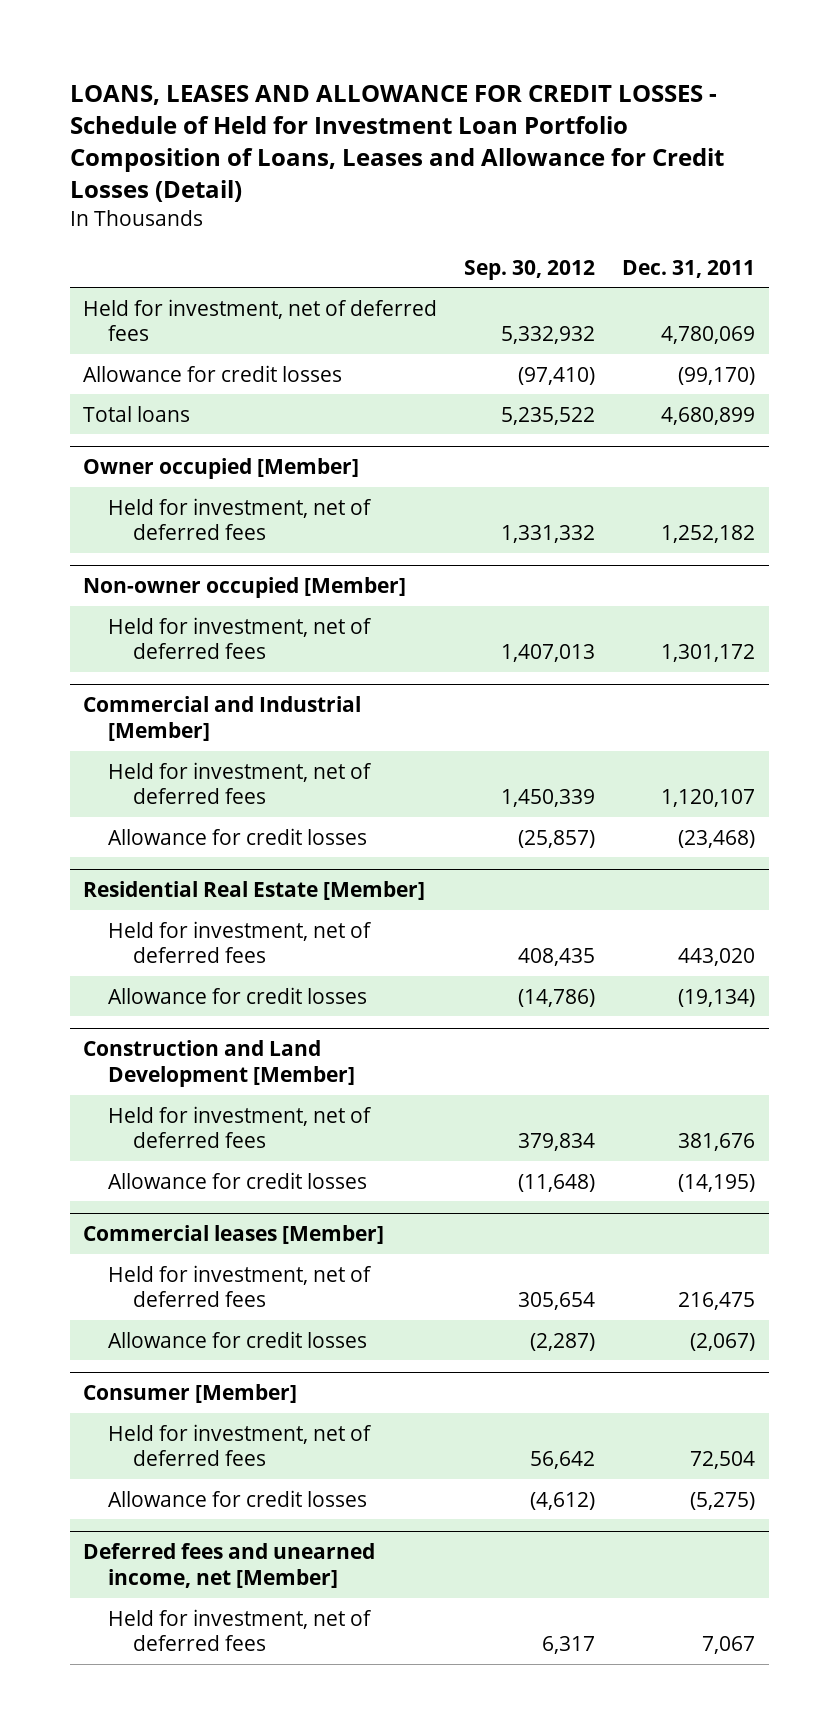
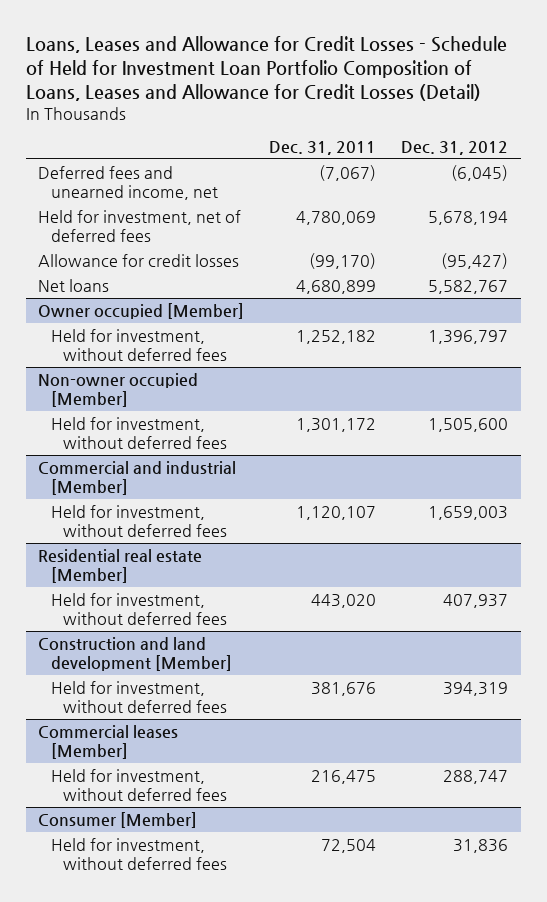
[69,84,724,203] LOANS, LEASES AND ALLOWANCE FOR CREDIT LOSSES - Schedule of Held for Investment Loan Portfolio Composition of Loans, Leases and Allowance for Credit Losses (Detail) -> [25,35,507,101] Loans, Leases and Allowance for Credit Losses - Schedule of Held for Investment Loan Portfolio Composition of Loans, Leases and Allowance for Credit Losses (Detail)
[464,259,596,280] Sep. 30, 2012 -> none
none -> [401,140,509,155] Dec. 31, 2012
none -> [38,165,218,200] Deferred fees and unearned income, net
[83,405,191,422] Total loans -> [38,278,110,292] Net loans
[108,497,373,541] Held for investment, net of deferred fees -> [50,328,228,361] Held for investment, without deferred fees
[108,827,368,845] Allowance for credit losses -> none
[108,986,368,1004] Allowance for credit losses -> none
[108,1171,368,1189] Allowance for credit losses -> none
[108,616,373,660] Held for investment, net of deferred fees -> [50,416,228,449] Held for investment, without deferred fees
[83,696,362,741] Commercial and Industrial [Member] -> [38,460,237,495] Commercial and industrial [Member]
[108,761,373,805] Held for investment, net of deferred fees -> [50,504,228,537] Held for investment, without deferred fees
[83,881,426,901] Residential Real Estate [Member] -> [38,548,203,583] Residential real estate [Member]
[108,920,373,964] Held for investment, net of deferred fees -> [50,592,228,625] Held for investment, without deferred fees
[83,1040,356,1087] Construction and Land Development [Member] -> [38,636,232,671] Construction and land development [Member]
[108,1105,373,1149] Held for investment, net of deferred fees -> [50,680,228,713] Held for investment, without deferred fees
[108,1330,368,1348] Allowance for credit losses -> none
[108,1264,373,1308] Held for investment, net of deferred fees -> [50,768,228,801] Held for investment, without deferred fees
[108,1489,368,1507] Allowance for credit losses -> none
[83,1543,376,1588] Deferred fees and unearned income, net [Member] -> none
[108,1608,373,1652] Held for investment, net of deferred fees -> none
[108,1423,373,1467] Held for investment, net of deferred fees -> [50,837,228,870] Held for investment, without deferred fees

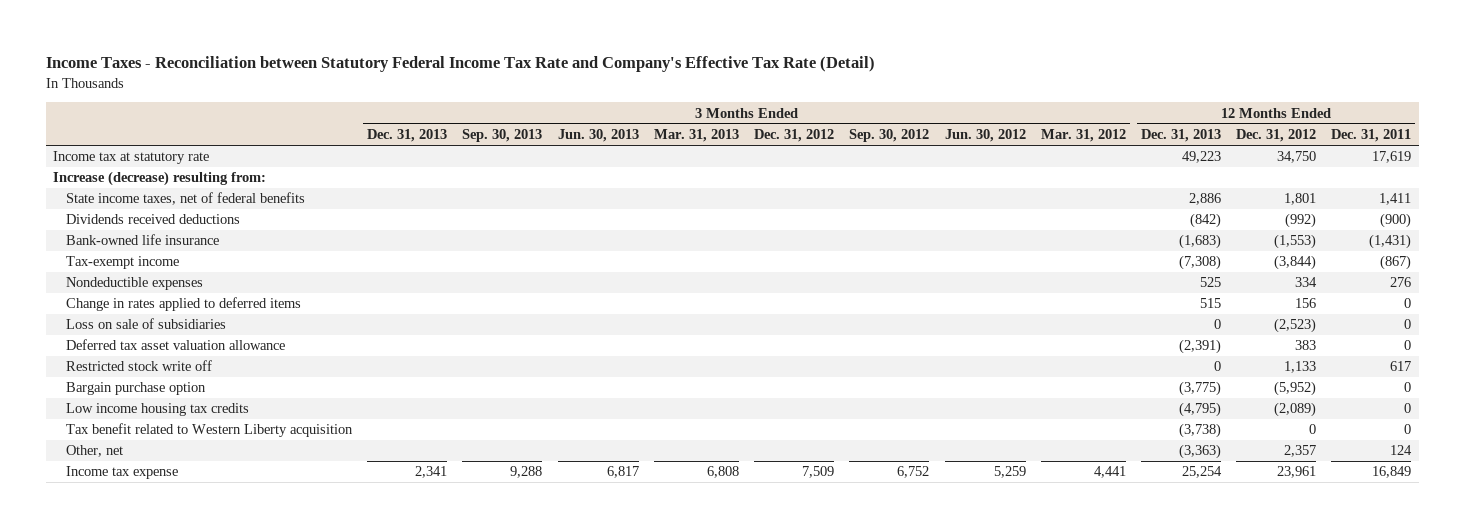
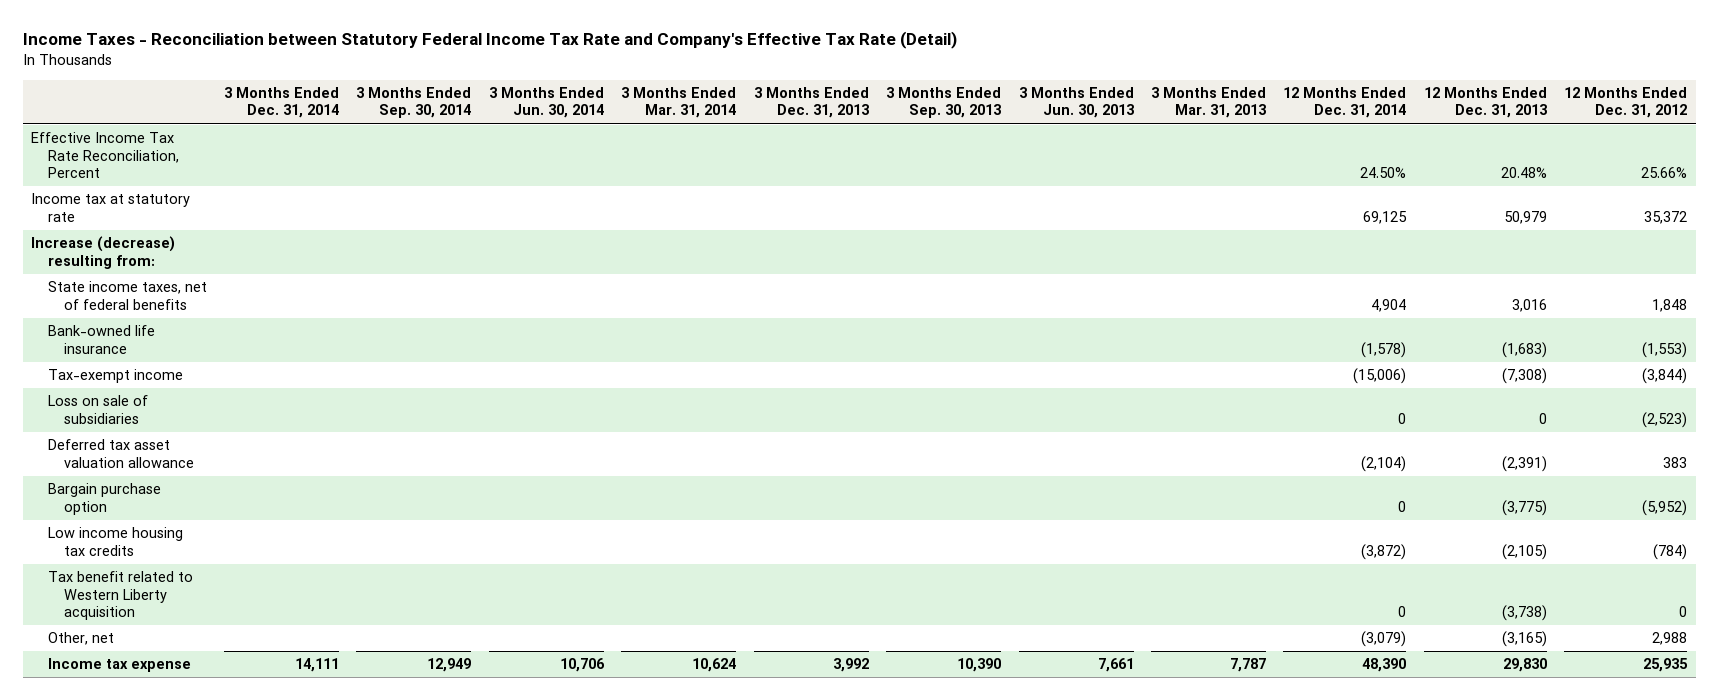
[754,129,835,143] Dec. 31, 2012 -> none
[849,129,930,143] Sep. 30, 2012 -> none
[944,129,1026,143] Jun. 30, 2012 -> none
[1040,129,1126,143] Mar. 31, 2012 -> none
[1331,129,1412,143] Dec. 31, 2011 -> none
none -> [224,87,340,119] 3 Months Ended Dec. 31, 2014
none -> [356,87,472,119] 3 Months Ended Sep. 30, 2014
none -> [488,87,604,119] 3 Months Ended Jun. 30, 2014
none -> [621,87,737,119] 3 Months Ended Mar. 31, 2014
none -> [1283,87,1407,119] 12 Months Ended Dec. 31, 2014
none -> [31,132,179,178] Effective Income Tax Rate Reconciliation, Percent
[1182,151,1222,164] 49,223 -> [1503,210,1547,224] 50,979
[1277,151,1317,164] 34,750 -> [1644,210,1688,224] 35,372
[65,214,240,225] Dividends received deductions -> none
[1189,193,1222,206] 2,886 -> [1511,298,1547,312] 3,016
[1284,193,1317,206] 1,801 -> [1652,298,1688,312] 1,848
[65,277,203,291] Nondeductible expenses -> none
[65,297,301,312] Change in rates applied to deferred items -> none
[65,360,212,372] Restricted stock write off -> none
[1179,402,1222,418] (4,795) -> [1501,543,1547,560] (2,105)
[1274,402,1317,418] (2,089) -> [1653,543,1688,560] (784)
[1179,444,1222,460] (3,363) -> [1501,631,1547,648] (3,165)
[1284,445,1317,458] 2,357 -> [1652,632,1688,646] 2,988
[415,466,448,479] 2,341 -> [832,658,869,673] 3,992
[510,466,543,479] 9,288 -> [957,658,1002,673] 10,390
[606,466,639,479] 6,817 -> [1097,658,1134,673] 7,661
[706,466,739,479] 6,808 -> [1229,658,1266,673] 7,787
[1182,466,1223,479] 25,254 -> [1502,658,1547,673] 29,830
[1277,466,1317,479] 23,961 -> [1643,658,1689,673] 25,935

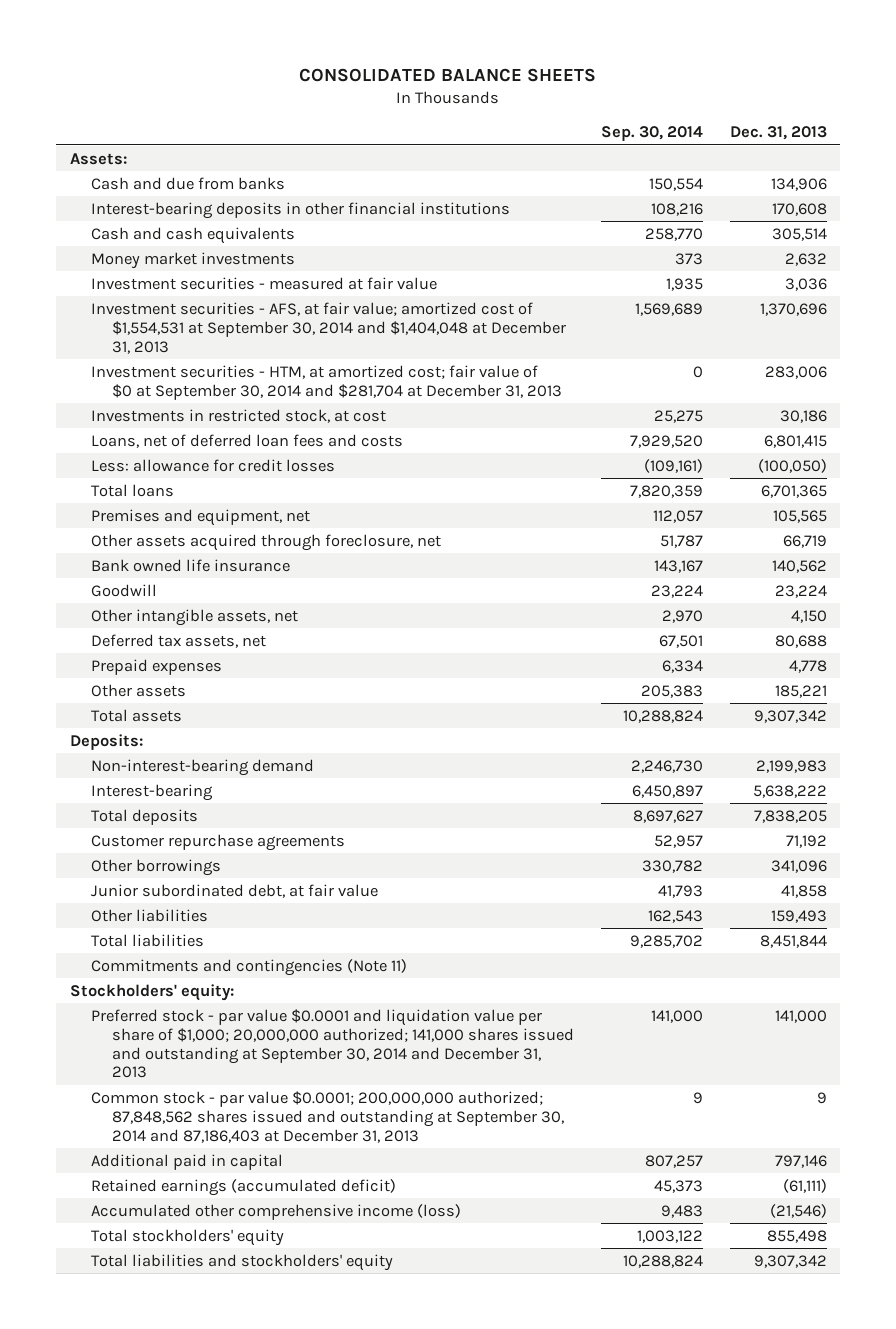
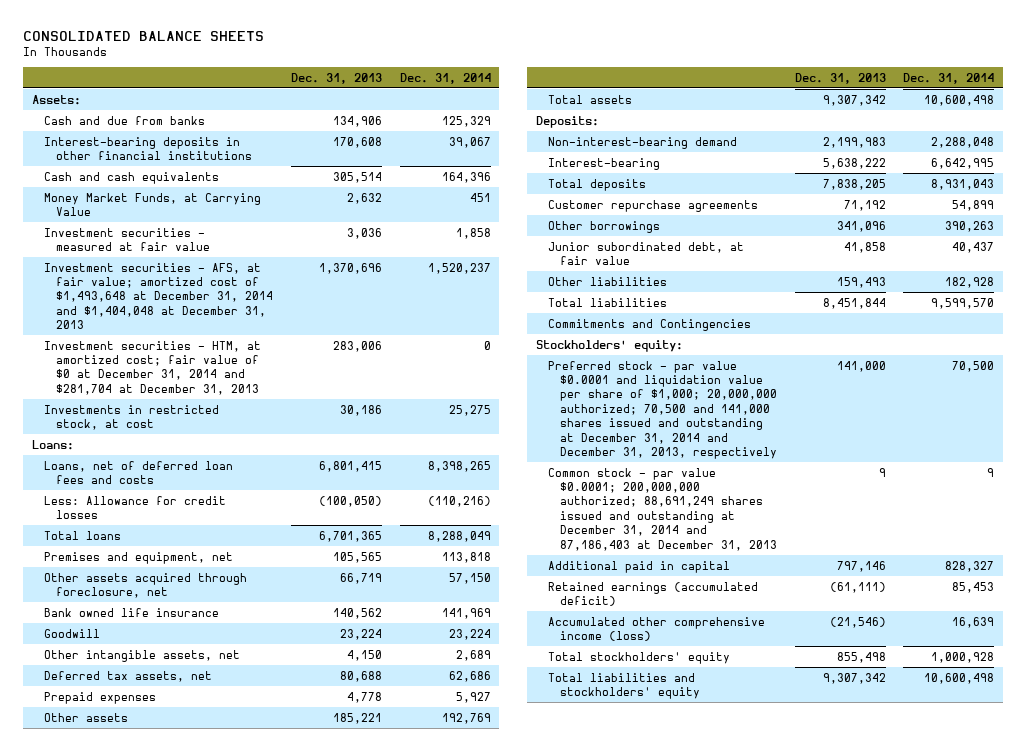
[601,126,704,142] Sep. 30, 2014 -> none
none -> [399,72,491,84] Dec. 31, 2014
[90,251,295,269] Money market investments -> [44,192,262,216] Money Market Funds, at Carrying Value
[90,301,567,354] Investment securities - AFS, at fair value; amortized cost of $1,554,531 at September 30, 2014 and $1,404,048 at December 31, 2013 -> [44,262,274,330] Investment securities - AFS, at fair value; amortized cost of $1,493,648 at December 31, 2014 and $1,404,048 at December 31, 2013
[90,364,563,400] Investment securities - HTM, at amortized cost; fair value of $0 at September 30, 2014 and $281,704 at December 31, 2013 -> [44,340,262,395] Investment securities - HTM, at amortized cost; fair value of $0 at December 31, 2014 and $281,704 at December 31, 2013
none -> [32,439,75,450] Loans:
[90,458,335,472] Less: allowance for credit losses -> [44,495,227,519] Less: Allowance for credit losses
[90,958,407,976] Commitments and contingencies (Note 11) -> [548,318,752,331] Commitments and Contingencies
[90,1008,575,1079] Preferred stock - par value $0.0001 and liquidation value per share of $1,000; 20,000,000 authorized; 141,000 shares issued and outstanding at September 30, 2014 and December 31, 2013 -> [548,360,777,460] Preferred stock - par value $0.0001 and liquidation value per share of $1,000; 20,000,000 authorized; 70,500 and 141,000 shares issued and outstanding at December 31, 2014 and December 31, 2013, respectively
[90,1090,565,1143] Common stock - par value $0.0001; 200,000,000 authorized; 87,848,562 shares issued and outstanding at September 30, 2014 and 87,186,403 at December 31, 2013 -> [548,467,777,551] Common stock - par value $0.0001; 200,000,000 authorized; 88,691,249 shares issued and outstanding at December 31, 2014 and 87,186,403 at December 31, 2013

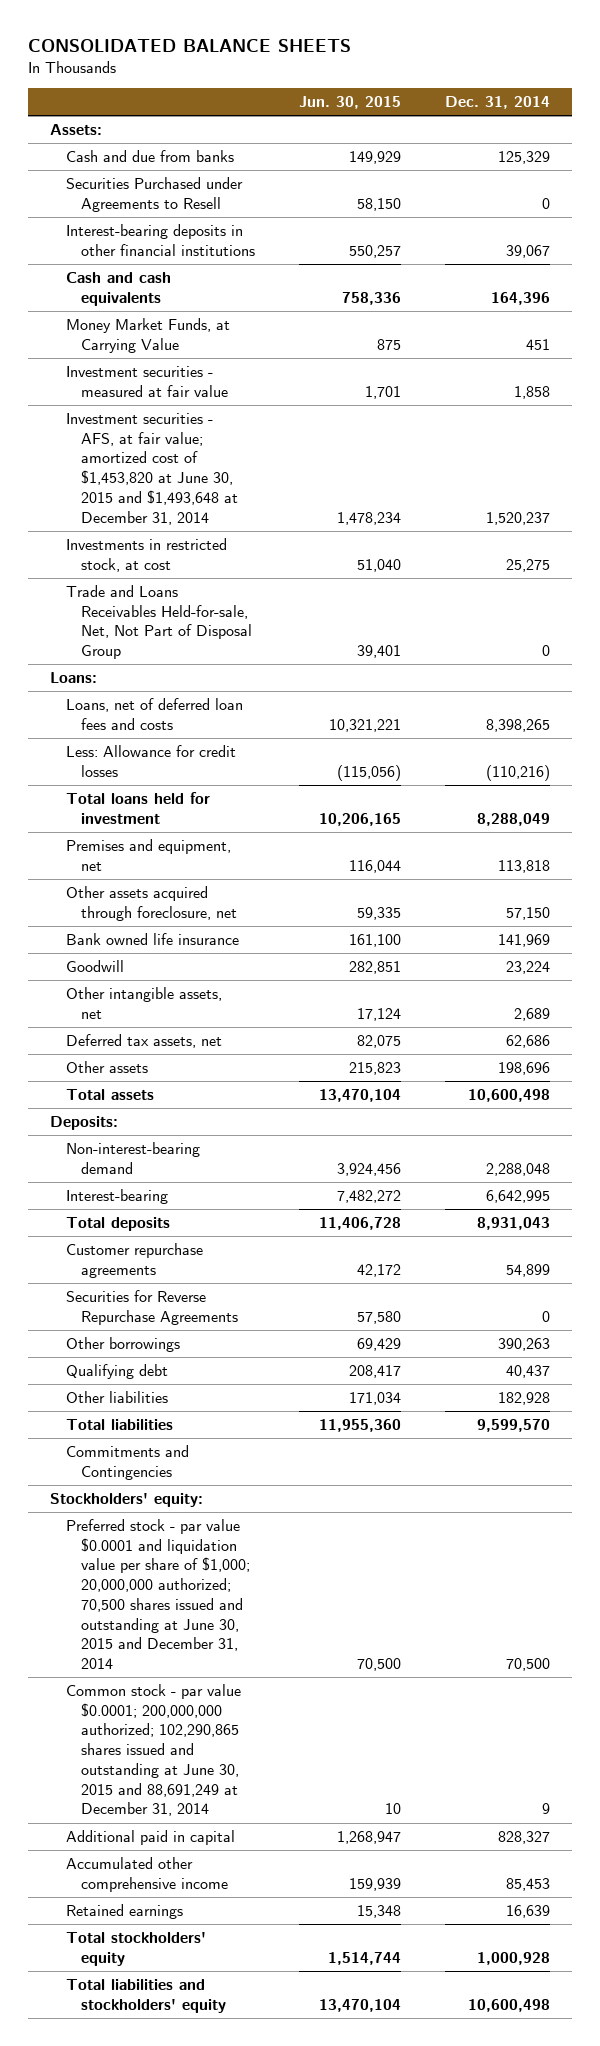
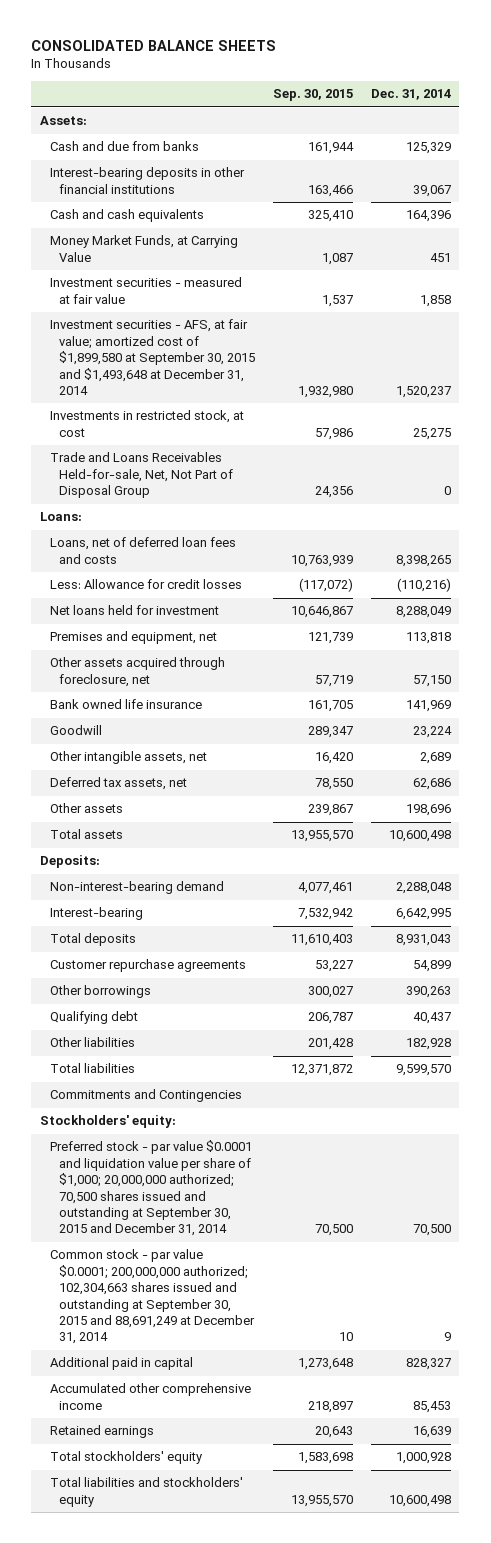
[298,96,401,110] Jun. 30, 2015 -> none
none -> [272,89,353,102] Sep. 30, 2015
[65,177,243,212] Securities Purchased under Agreements to Resell -> none
[65,413,239,525] Investment securities - AFS, at fair value; amortized cost of $1,453,820 at June 30, 2015 and $1,493,648 at December 31, 2014 -> [49,319,256,395] Investment securities - AFS, at fair value; amortized cost of $1,899,580 at September 30, 2015 and $1,493,648 at December 31, 2014
[65,792,210,824] Total loans held for investment -> [49,605,219,616] Net loans held for investment
[65,1290,239,1325] Securities for Reverse Repurchase Agreements -> none
[65,1519,251,1670] Preferred stock - par value $0.0001 and liquidation value per share of $1,000; 20,000,000 authorized; 70,500 shares issued and outstanding at June 30, 2015 and December 31, 2014 -> [49,1140,252,1237] Preferred stock - par value $0.0001 and liquidation value per share of $1,000; 20,000,000 authorized; 70,500 shares issued and outstanding at September 30, 2015 and December 31, 2014
[65,1684,241,1817] Common stock - par value $0.0001; 200,000,000 authorized; 102,290,865 shares issued and outstanding at June 30, 2015 and 88,691,249 at December 31, 2014 -> [49,1249,256,1345] Common stock - par value $0.0001; 200,000,000 authorized; 102,304,663 shares issued and outstanding at September 30, 2015 and 88,691,249 at December 31, 2014

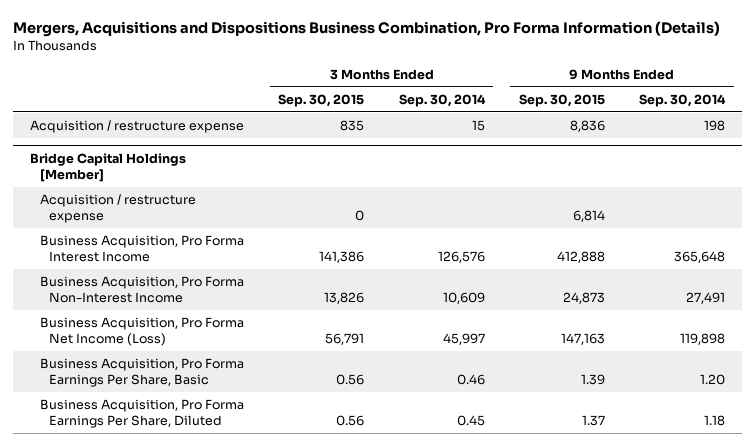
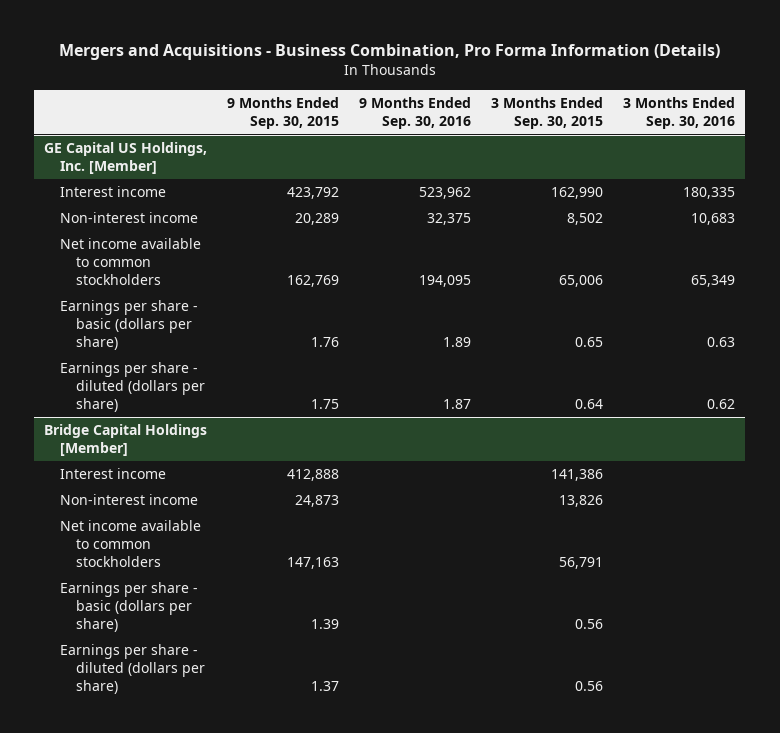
[12,20,720,37] Mergers, Acquisitions and Dispositions Business Combination, Pro Forma Information (Details) -> [58,44,720,61] Mergers and Acquisitions - Business Combination, Pro Forma Information (Details)
[398,93,486,107] Sep. 30, 2014 -> none
[639,93,727,107] Sep. 30, 2014 -> none
none -> [359,96,472,129] 9 Months Ended Sep. 30, 2016
none -> [623,96,736,129] 3 Months Ended Sep. 30, 2016
[30,119,245,133] Acquisition / restructure expense -> none
none -> [44,142,208,175] GE Capital US Holdings, Inc. [Member]
none -> [60,186,167,198] Interest income
none -> [60,212,199,224] Non-interest income
none -> [60,238,202,286] Net income available to common stockholders
none -> [60,300,199,351] Earnings per share - basic (dollars per share)
none -> [60,362,206,413] Earnings per share - diluted (dollars per share)
[39,193,196,223] Acquisition / restructure expense -> none
[39,234,244,262] Business Acquisition, Pro Forma Interest Income -> [60,468,167,480] Interest income
[39,275,244,303] Business Acquisition, Pro Forma Non-Interest Income -> [60,494,199,506] Non-interest income
[39,316,244,346] Business Acquisition, Pro Forma Net Income (Loss) -> [60,520,202,568] Net income available to common stockholders
[39,357,244,387] Business Acquisition, Pro Forma Earnings Per Share, Basic -> [60,582,199,633] Earnings per share - basic (dollars per share)
[39,398,244,428] Business Acquisition, Pro Forma Earnings Per Share, Diluted -> [60,644,206,695] Earnings per share - diluted (dollars per share)

